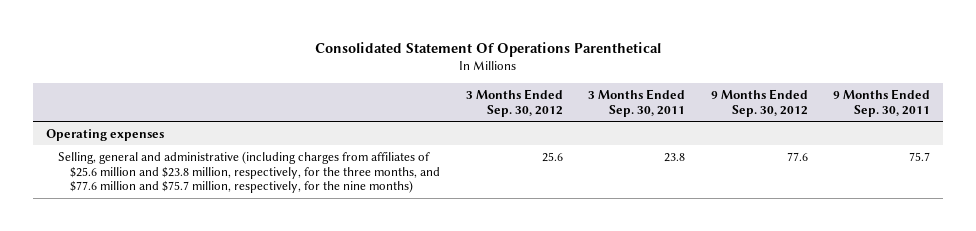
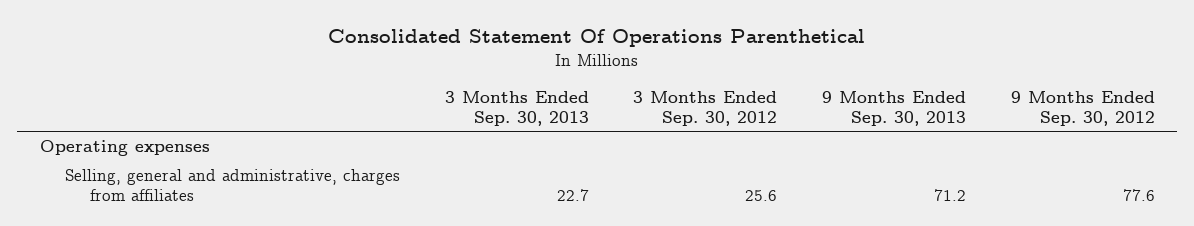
[588,88,686,117] 3 Months Ended Sep. 30, 2011 -> none
[833,88,931,117] 9 Months Ended Sep. 30, 2011 -> none
none -> [444,91,589,126] 3 Months Ended Sep. 30, 2013
none -> [822,91,967,126] 9 Months Ended Sep. 30, 2013
[57,150,440,194] Selling, general and administrative (including charges from affiliates of $25.6 million and $23.8 million, respectively, for the three months, and $77.6 million and $75.7 million, respectively, for the nine months) -> [65,169,401,201] Selling, general and administrative, charges from affiliates

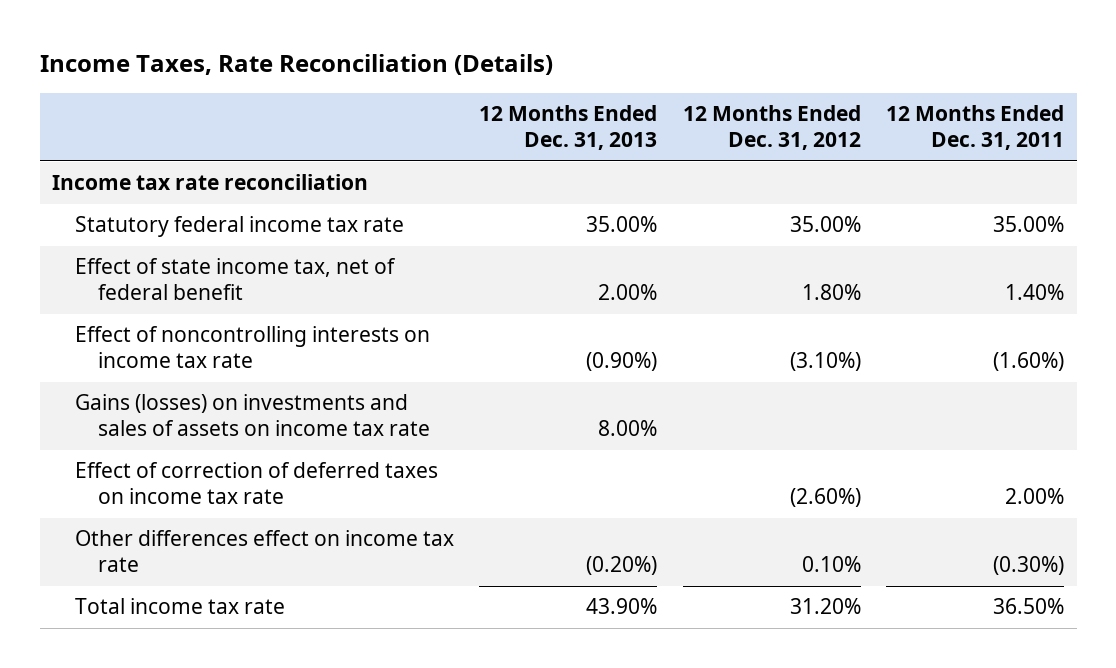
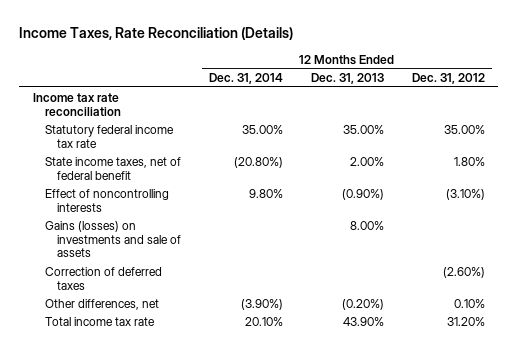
[885,105,1064,151] 12 Months Ended Dec. 31, 2011 -> none
none -> [208,73,283,85] Dec. 31, 2014
[75,258,397,301] Effect of state income tax, net of federal benefit -> [44,156,181,180] State income taxes, net of federal benefit
[75,326,431,369] Effect of noncontrolling interests on income tax rate -> [44,188,169,212] Effect of noncontrolling interests
[75,394,430,437] Gains (losses) on investments and sales of assets on income tax rate -> [44,220,181,258] Gains (losses) on investments and sale of assets
[75,462,439,505] Effect of correction of deferred taxes on income tax rate -> [44,266,162,290] Correction of deferred taxes
[75,530,455,573] Other differences effect on income tax rate -> [44,298,159,310] Other differences, net

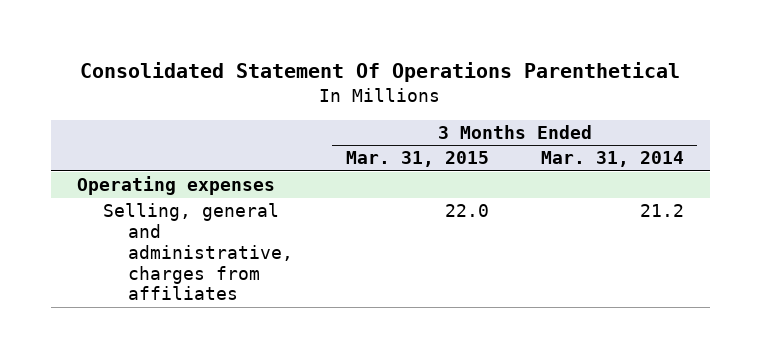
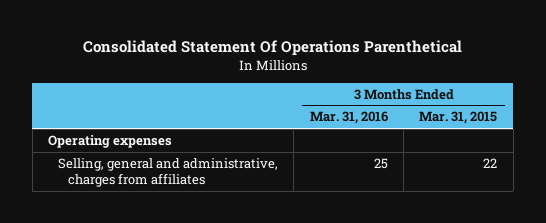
[540,151,684,168] Mar. 31, 2014 -> none
none -> [309,111,388,125] Mar. 31, 2016
[444,204,489,218] 22.0 -> [483,158,498,169] 22

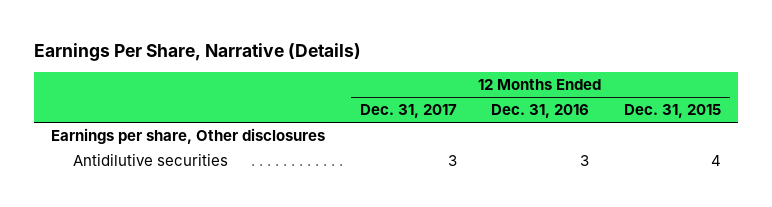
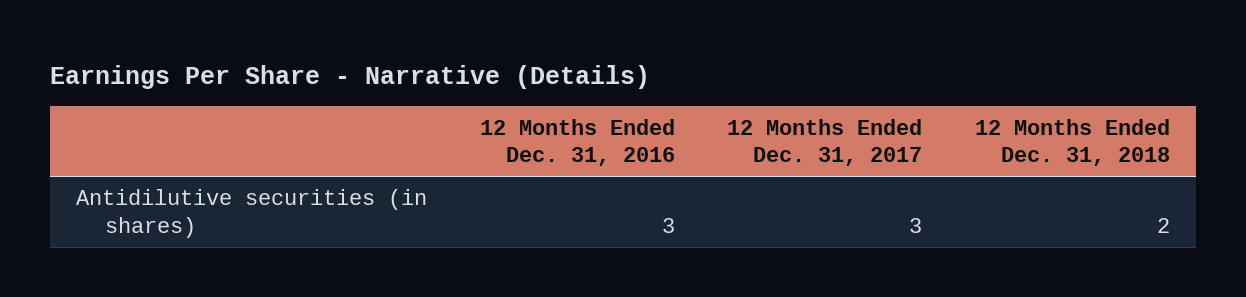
[33,43,361,62] Earnings Per Share, Narrative (Details) -> [50,65,651,90] Earnings Per Share - Narrative (Details)
[624,104,722,119] Dec. 31, 2015 -> none
none -> [974,118,1170,167] 12 Months Ended Dec. 31, 2018
[51,128,326,145] Earnings per share, Other disclosures -> none
[73,153,229,167] Antidilutive securities -> [76,189,428,239] Antidilutive securities (in shares)

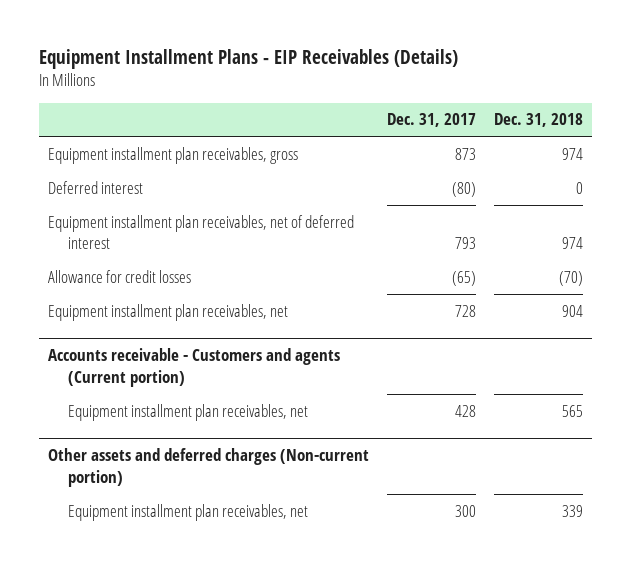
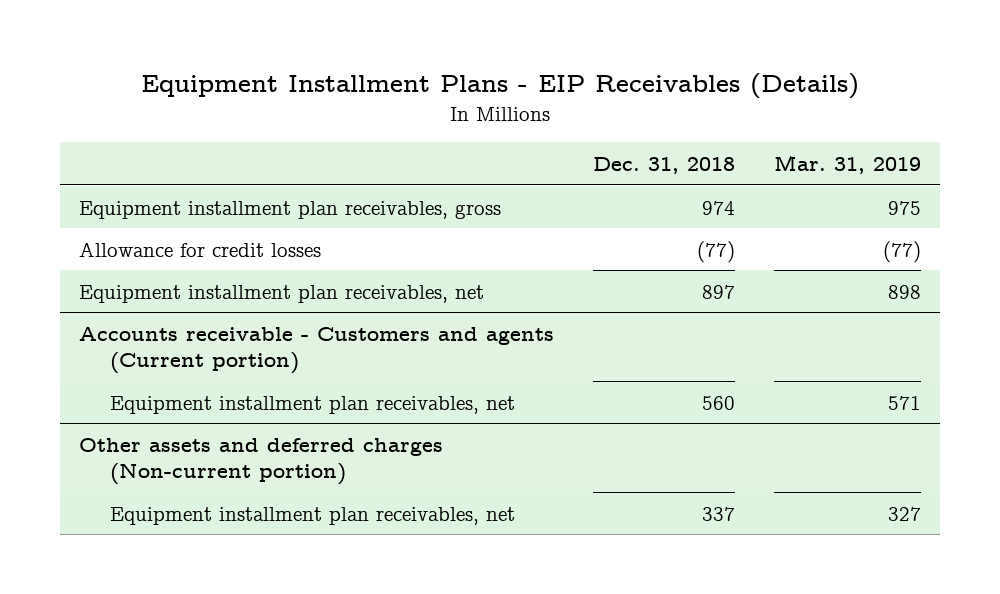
[386,113,476,128] Dec. 31, 2017 -> none
none -> [773,154,921,174] Mar. 31, 2019
[47,180,143,194] Deferred interest -> none
[47,214,354,249] Equipment installment plan receivables, net of deferred interest -> none
[558,270,583,286] (70) -> [696,240,735,263] (77)
[561,304,583,317] 904 -> [701,284,735,299] 897
[561,404,583,417] 565 -> [701,395,735,410] 560
[561,504,583,517] 339 -> [701,506,735,521] 337

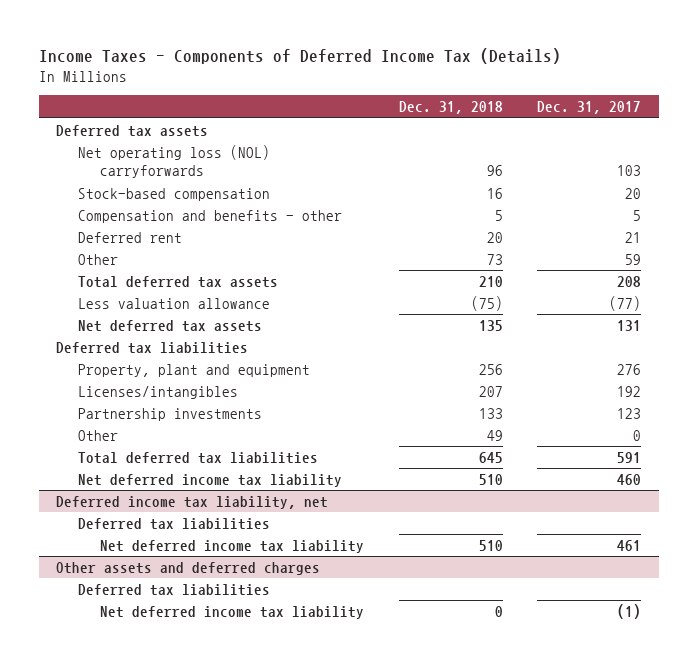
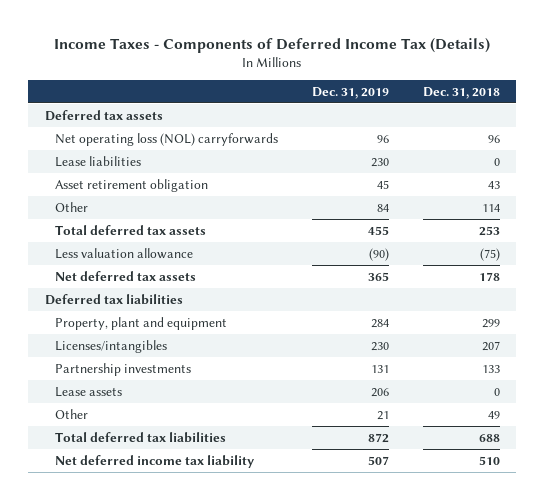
[537,101,642,115] Dec. 31, 2017 -> none
none -> [311,86,389,99] Dec. 31, 2019
[78,187,271,201] Stock-based compensation -> none
[78,209,343,223] Compensation and benefits - other -> none
[78,231,183,243] Deferred rent -> none
none -> [55,155,142,167] Lease liabilities
none -> [55,178,209,192] Asset retirement obligation
[486,253,503,265] 73 -> [481,203,500,212] 114
[478,275,503,287] 210 -> [478,225,500,236] 253
[478,319,503,331] 135 -> [478,271,500,281] 178
[478,363,503,375] 256 -> [481,318,500,328] 299
none -> [55,386,123,397] Lease assets
[78,473,343,487] Net deferred income tax liability -> none
[56,495,329,509] Deferred income tax liability, net -> none
[78,517,271,530] Deferred tax liabilities -> none
[478,451,503,463] 645 -> [478,433,500,442] 688
[56,561,321,575] Other assets and deferred charges -> none
[78,583,271,596] Deferred tax liabilities -> none
[100,605,365,619] Net deferred income tax liability -> none

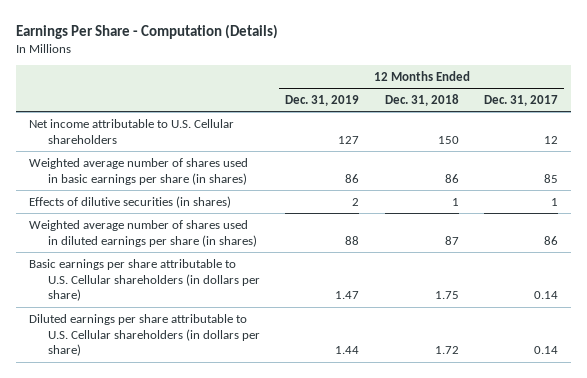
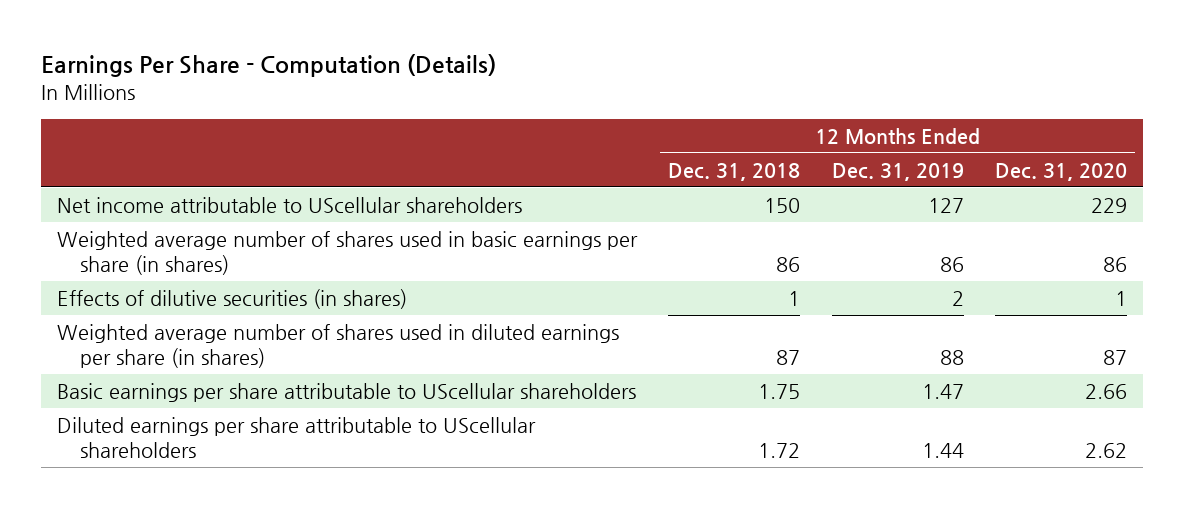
[484,95,559,107] Dec. 31, 2017 -> none
none -> [995,162,1128,181] Dec. 31, 2020
[28,118,234,144] Net income attributable to U.S. Cellular shareholders -> [56,197,522,214] Net income attributable to UScellular shareholders
[28,258,260,302] Basic earnings per share attributable to U.S. Cellular shareholders (in dollars per share) -> [56,383,636,403] Basic earnings per share attributable to UScellular shareholders
[28,313,260,357] Diluted earnings per share attributable to U.S. Cellular shareholders (in dollars per share) -> [56,417,536,459] Diluted earnings per share attributable to UScellular shareholders

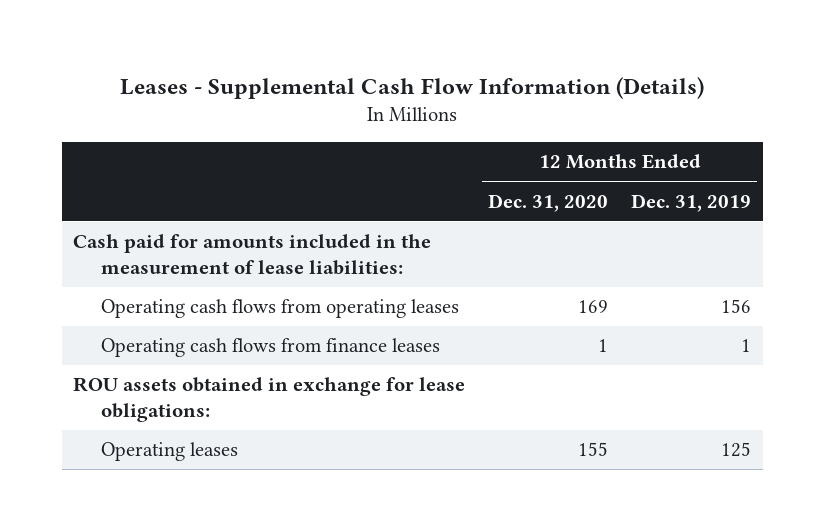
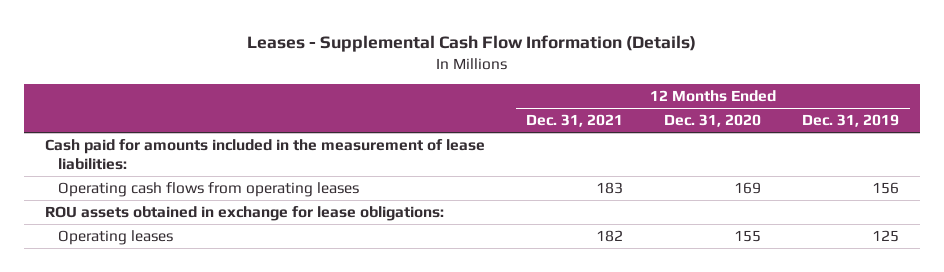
none -> [526,114,624,128] Dec. 31, 2021
[100,338,440,358] Operating cash flows from finance leases -> none

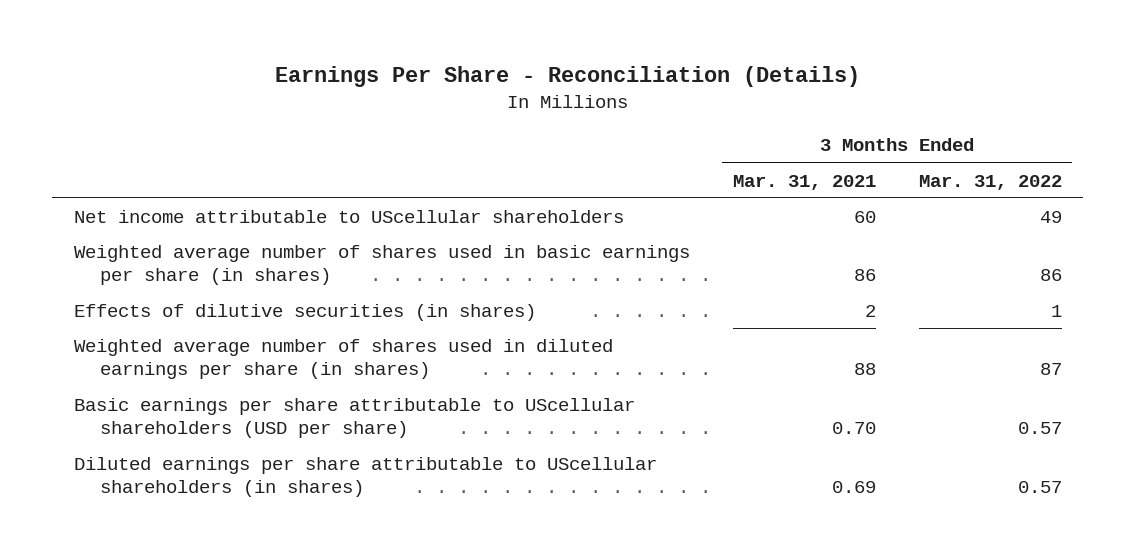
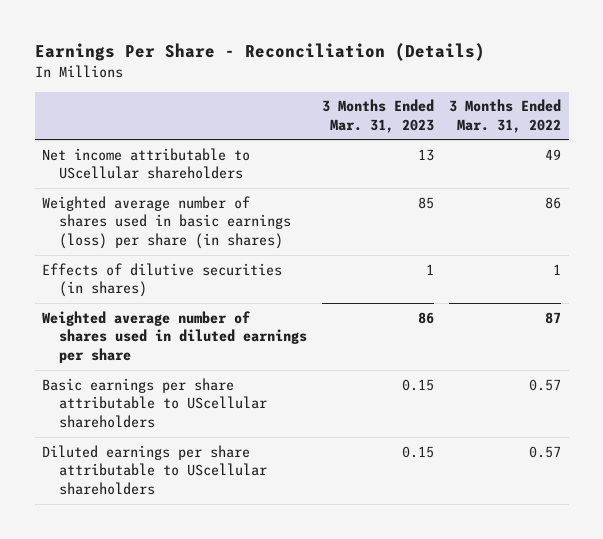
[732,174,876,190] Mar. 31, 2021 -> none
none -> [321,99,434,133] 3 Months Ended Mar. 31, 2023
[73,245,690,286] Weighted average number of shares used in basic earnings per share (in shares) -> [42,195,291,250] Weighted average number of shares used in basic earnings (loss) per share (in shares)
[73,339,613,380] Weighted average number of shares used in diluted earnings per share (in shares) -> [42,310,307,364] Weighted average number of shares used in diluted earnings per share
[73,398,635,439] Basic earnings per share attributable to UScellular shareholders (USD per share) -> [42,377,267,429] Basic earnings per share attributable to UScellular shareholders
[73,457,657,498] Diluted earnings per share attributable to UScellular shareholders (in shares) -> [42,444,267,496] Diluted earnings per share attributable to UScellular shareholders

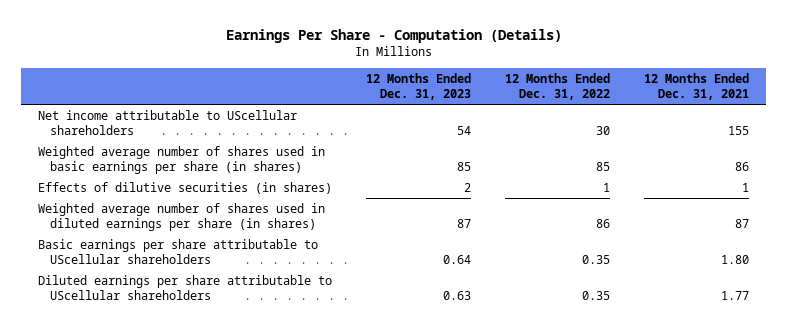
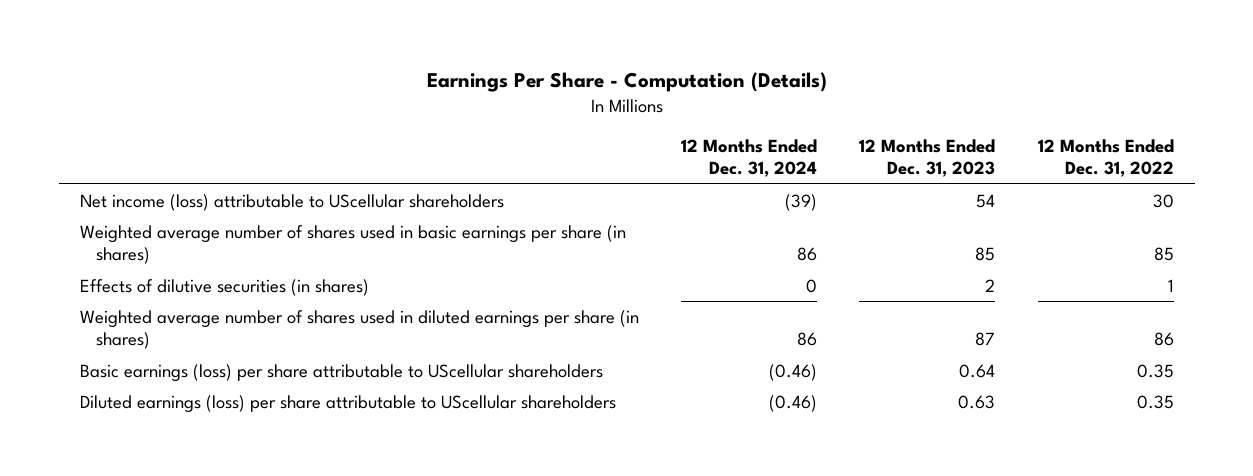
[643,73,749,101] 12 Months Ended Dec. 31, 2021 -> none
none -> [681,138,818,177] 12 Months Ended Dec. 31, 2024
[38,109,298,135] Net income attributable to UScellular shareholders -> [79,193,504,211] Net income (loss) attributable to UScellular shareholders
[38,238,319,264] Basic earnings per share attributable to UScellular shareholders -> [79,363,603,382] Basic earnings (loss) per share attributable to UScellular shareholders
[38,274,333,300] Diluted earnings per share attributable to UScellular shareholders -> [79,394,616,413] Diluted earnings (loss) per share attributable to UScellular shareholders

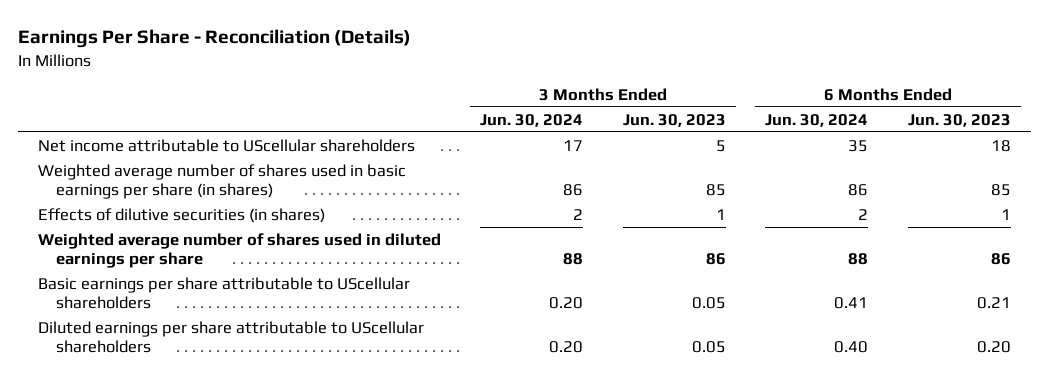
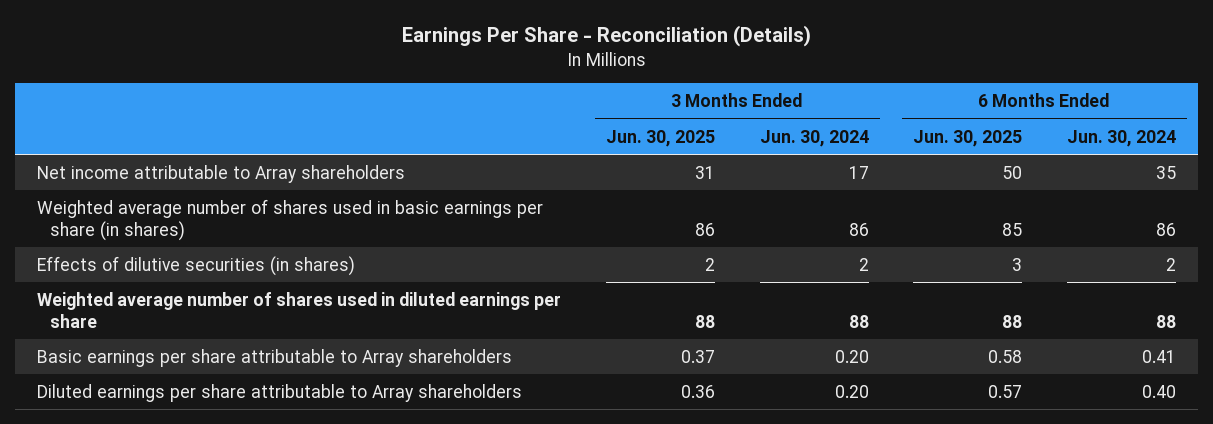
[622,113,726,127] Jun. 30, 2023 -> none
[907,113,1011,127] Jun. 30, 2023 -> none
none -> [606,129,716,147] Jun. 30, 2025
none -> [913,129,1023,147] Jun. 30, 2025
[37,138,415,152] Net income attributable to UScellular shareholders -> [37,164,406,183] Net income attributable to Array shareholders
[37,276,410,310] Basic earnings per share attributable to UScellular shareholders -> [37,348,513,367] Basic earnings per share attributable to Array shareholders
[37,320,424,354] Diluted earnings per share attributable to UScellular shareholders -> [37,383,523,402] Diluted earnings per share attributable to Array shareholders

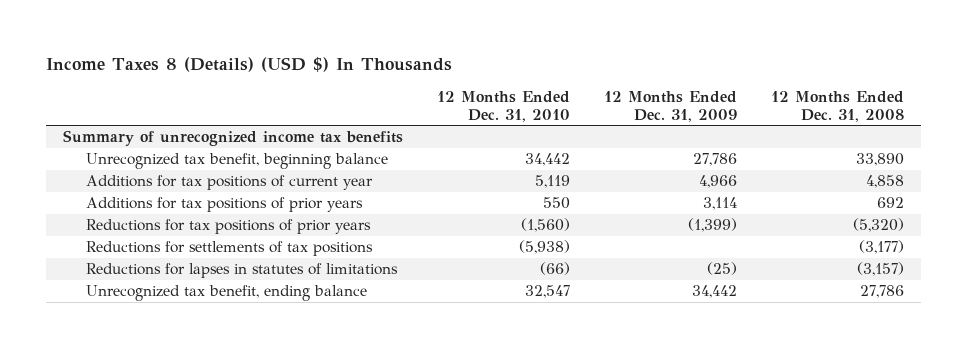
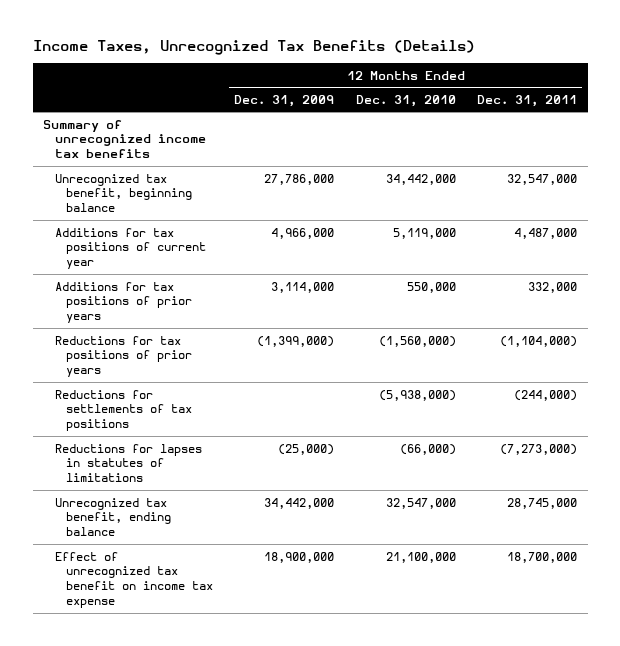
[46,56,453,72] Income Taxes 8 (Details) (USD $) In Thousands -> [32,40,475,56] Income Taxes, Unrecognized Tax Benefits (Details)
[770,90,904,122] 12 Months Ended Dec. 31, 2008 -> none
none -> [476,94,577,107] Dec. 31, 2011
[525,153,571,167] 34,442 -> [385,173,456,185] 34,442,000
[693,153,738,167] 27,786 -> [264,173,335,185] 27,786,000
[535,175,571,189] 5,119 -> [392,227,456,239] 5,119,000
[699,175,738,189] 4,966 -> [271,227,335,239] 4,966,000
[543,197,571,210] 550 -> [406,281,456,293] 550,000
[703,197,738,211] 3,114 -> [271,281,335,293] 3,114,000
[521,218,571,233] (1,560) -> [378,335,456,347] (1,560,000)
[688,218,738,233] (1,399) -> [257,335,335,347] (1,399,000)
[519,240,571,255] (5,938) -> [378,389,456,401] (5,938,000)
[540,262,571,276] (66) -> [399,443,456,455] (66,000)
[707,262,738,276] (25) -> [278,443,335,455] (25,000)
[525,285,571,299] 32,547 -> [385,497,456,509] 32,547,000
[692,285,738,299] 34,442 -> [264,497,335,509] 34,442,000
none -> [54,551,214,609] Effect of unrecognized tax benefit on income tax expense

